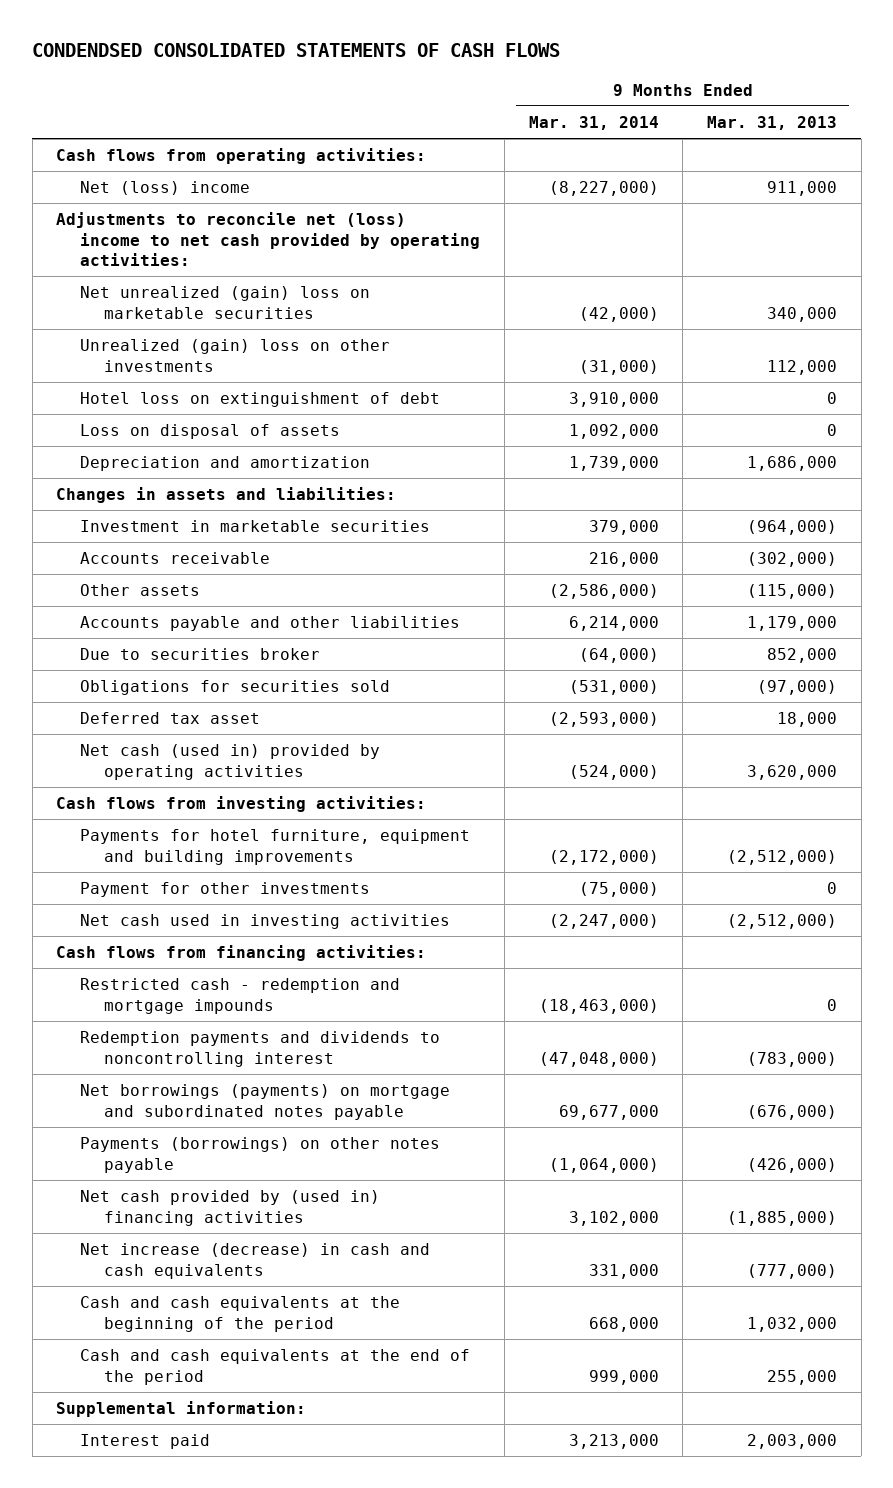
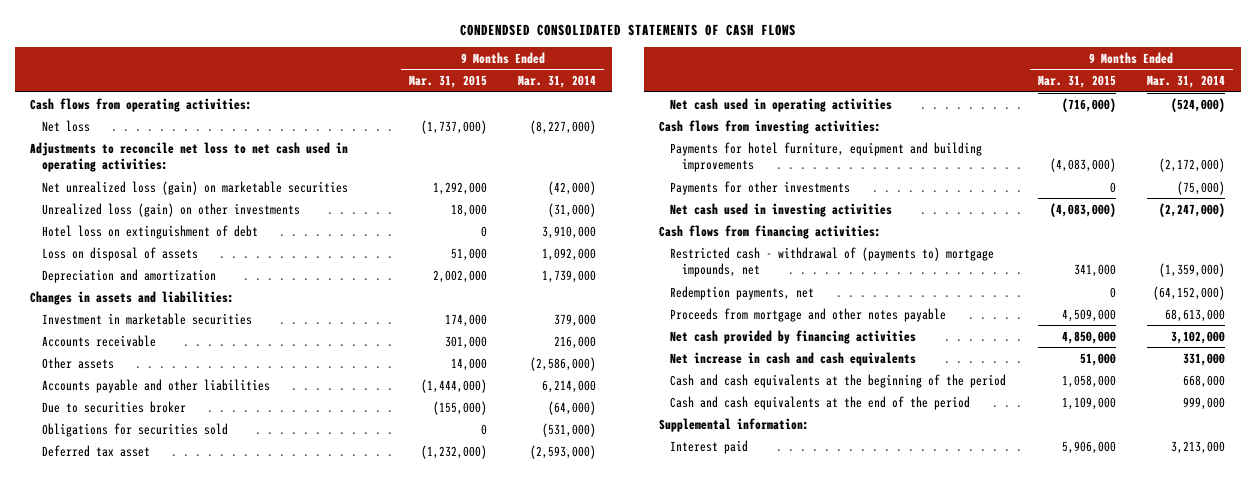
[707,116,838,131] Mar. 31, 2013 -> none
none -> [408,75,487,89] Mar. 31, 2015
[80,181,251,196] Net (loss) income -> [41,119,90,132] Net loss
[56,212,481,266] Adjustments to reconcile net (loss) income to net cash provided by operating activities: -> [30,141,349,173] Adjustments to reconcile net loss to net cash used in operating activities:
[80,286,371,319] Net unrealized (gain) loss on marketable securities -> [41,180,348,195] Net unrealized loss (gain) on marketable securities
[80,339,391,372] Unrealized (gain) loss on other investments -> [41,202,300,217] Unrealized loss (gain) on other investments
[80,744,381,780] Net cash (used in) provided by operating activities -> [670,97,893,112] Net cash used in operating activities
[80,882,371,898] Payment for other investments -> [670,180,851,195] Payments for other investments
[80,1084,451,1120] Net borrowings (payments) on mortgage and subordinated notes payable -> none
[80,978,401,1014] Restricted cash - redemption and mortgage impounds -> [670,246,995,278] Restricted cash - withdrawal of (payments to) mortgage impounds, net
[538,998,659,1014] (18,463,000) -> [1158,263,1225,278] (1,359,000)
[80,1031,441,1067] Redemption payments and dividends to noncontrolling interest -> [670,285,815,300] Redemption payments, net
[538,1051,659,1067] (47,048,000) -> [1152,285,1225,300] (64,152,000)
[80,1137,441,1173] Payments (borrowings) on other notes payable -> [670,307,947,322] Proceeds from mortgage and other notes payable
[548,1157,659,1173] (1,064,000) -> [1164,308,1225,322] 68,613,000
[80,1190,381,1226] Net cash provided by (used in) financing activities -> [670,329,917,344] Net cash provided by financing activities
[80,1243,431,1279] Net increase (decrease) in cash and cash equivalents -> [670,351,917,366] Net increase in cash and cash equivalents

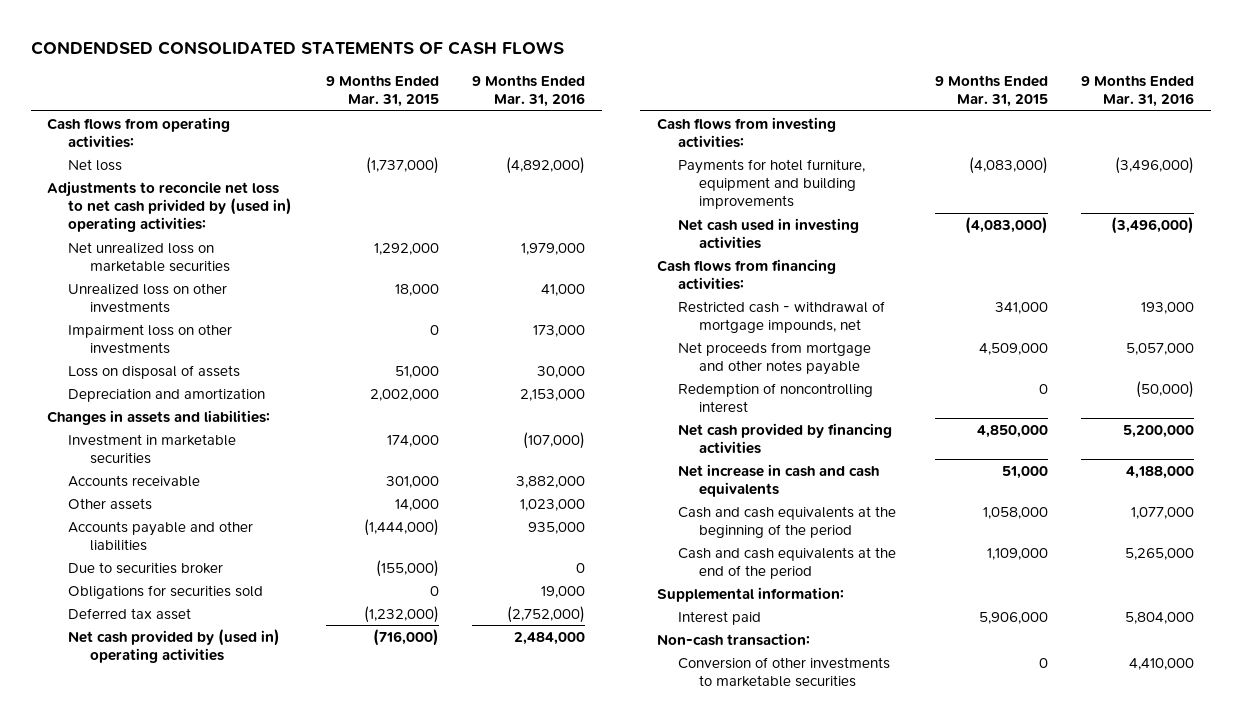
[518,75,597,89] Mar. 31, 2014 -> none
none -> [472,75,586,108] 9 Months Ended Mar. 31, 2016
[41,224,258,239] Hotel loss on extinguishment of debt -> none
[30,141,349,173] Adjustments to reconcile net loss to net cash used in operating activities: -> [47,180,293,233] Adjustments to reconcile net loss to net cash privided by (used in) operating activities:
[41,180,348,195] Net unrealized loss (gain) on marketable securities -> [68,241,230,272] Net unrealized loss on marketable securities
[41,202,300,217] Unrealized loss (gain) on other investments -> [68,282,228,313] Unrealized loss on other investments
none -> [68,323,233,354] Impairment loss on other investments
[670,97,893,112] Net cash used in operating activities -> [68,628,281,663] Net cash provided by (used in) operating activities
[670,180,851,195] Payments for other investments -> none
[670,285,815,300] Redemption payments, net -> none
[670,246,995,278] Restricted cash - withdrawal of (payments to) mortgage impounds, net -> [677,300,885,333] Restricted cash - withdrawal of mortgage impounds, net
[670,307,947,322] Proceeds from mortgage and other notes payable -> [677,341,871,375] Net proceeds from mortgage and other notes payable
none -> [677,382,873,413] Redemption of noncontrolling interest
none -> [656,632,810,646] Non-cash transaction:
none -> [677,656,890,687] Conversion of other investments to marketable securities

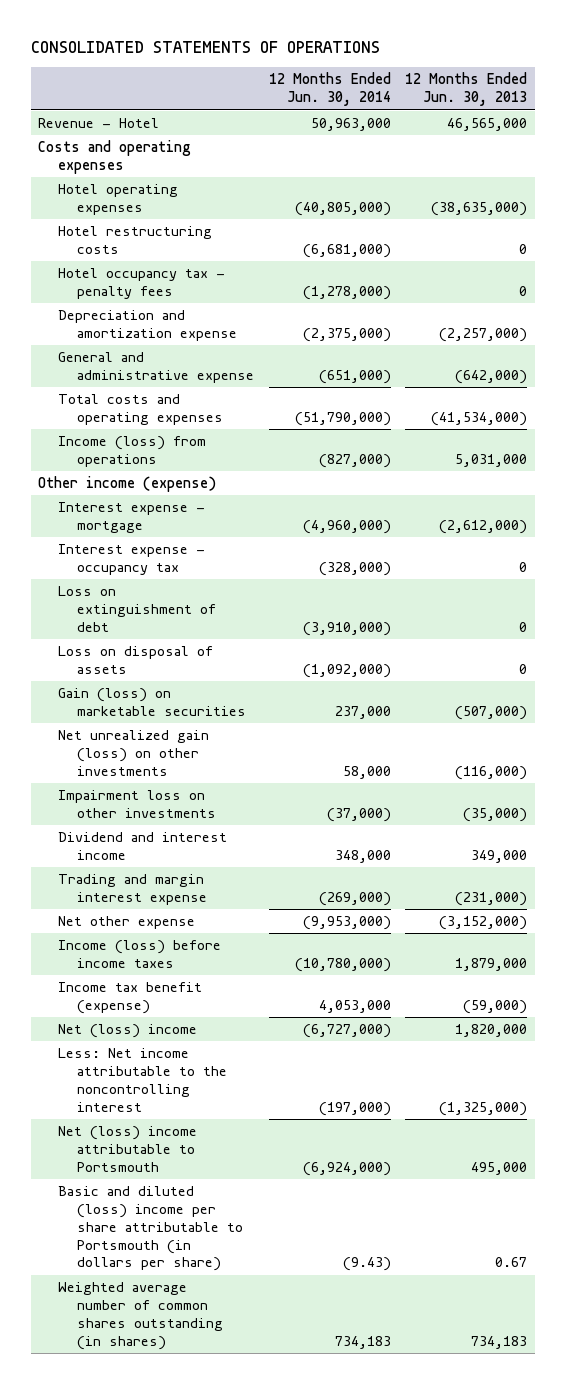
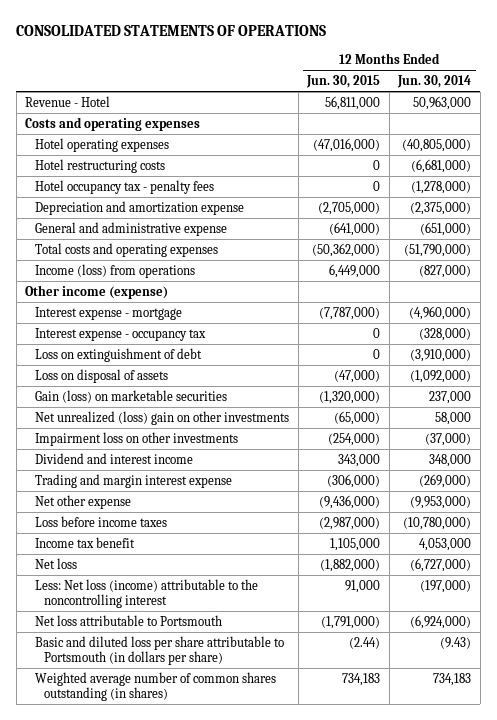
[405,72,528,107] 12 Months Ended Jun. 30, 2013 -> none
none -> [306,75,381,89] Jun. 30, 2015
[57,730,209,776] Net unrealized gain (loss) on other investments -> [34,410,289,425] Net unrealized (loss) gain on other investments
[57,940,221,968] Income (loss) before income taxes -> [34,515,167,527] Loss before income taxes
[57,982,202,1014] Income tax benefit (expense) -> [34,536,135,548] Income tax benefit
[57,1024,197,1039] Net (loss) income -> [34,557,77,569] Net loss
[57,1048,228,1112] Less: Net income attributable to the noncontrolling interest -> [34,578,258,609] Less: Net loss (income) attributable to the noncontrolling interest
[57,1126,197,1172] Net (loss) income attributable to Portsmouth -> [34,614,222,626] Net loss attributable to Portsmouth
[57,1186,244,1272] Basic and diluted (loss) income per share attributable to Portsmouth (in dollars per share) -> [34,635,284,666] Basic and diluted loss per share attributable to Portsmouth (in dollars per share)

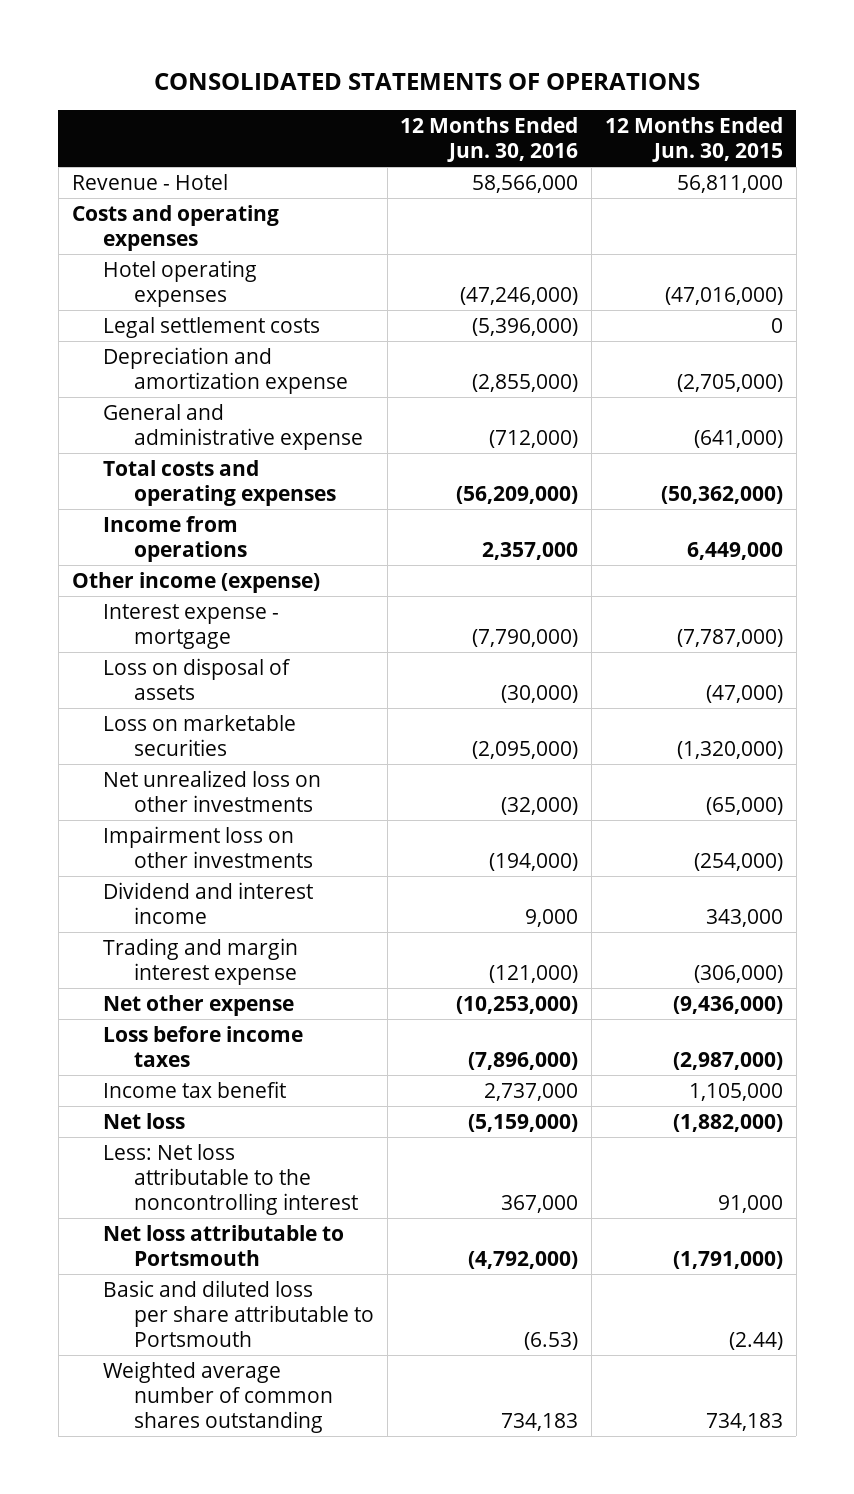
[397,75,472,89] Jun. 30, 2014 -> none
none -> [400,116,579,162] 12 Months Ended Jun. 30, 2016
[34,158,165,173] Hotel restructuring costs -> none
[34,179,214,194] Hotel occupancy tax - penalty fees -> none
none -> [102,316,320,338] Legal settlement costs
[34,263,195,278] Income (loss) from operations -> [102,515,247,562] Income from operations
[34,327,206,341] Interest expense - occupancy tax -> none
[34,347,202,362] Loss on extinguishment of debt -> none
[34,389,227,403] Gain (loss) on marketable securities -> [102,714,296,756] Loss on marketable securities
[34,410,289,425] Net unrealized (loss) gain on other investments -> [102,769,321,812] Net unrealized loss on other investments
[34,578,258,609] Less: Net loss (income) attributable to the noncontrolling interest -> [102,1143,358,1215] Less: Net loss attributable to the noncontrolling interest
[34,635,284,666] Basic and diluted loss per share attributable to Portsmouth (in dollars per share) -> [102,1279,374,1347] Basic and diluted loss per share attributable to Portsmouth
[34,671,276,702] Weighted average number of common shares outstanding (in shares) -> [102,1360,333,1433] Weighted average number of common shares outstanding

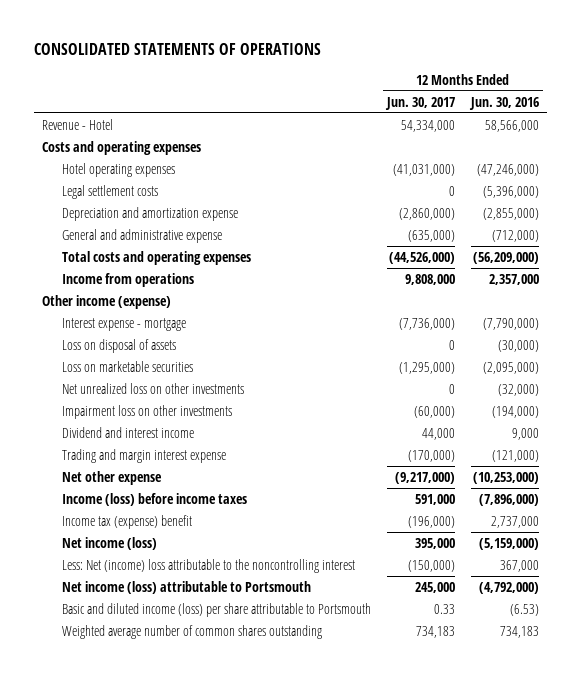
[604,116,783,162] 12 Months Ended Jun. 30, 2015 -> none
none -> [385,96,456,110] Jun. 30, 2017
[102,1025,303,1067] Loss before income taxes -> [61,492,247,506] Income (loss) before income taxes
[102,1080,286,1098] Income tax benefit -> [61,514,192,529] Income tax (expense) benefit
[102,1112,185,1129] Net loss -> [61,536,157,550] Net income (loss)
[102,1143,358,1215] Less: Net loss attributable to the noncontrolling interest -> [61,558,355,573] Less: Net (income) loss attributable to the noncontrolling interest
[102,1224,344,1266] Net loss attributable to Portsmouth -> [61,580,311,594] Net income (loss) attributable to Portsmouth
[102,1279,374,1347] Basic and diluted loss per share attributable to Portsmouth -> [61,602,371,617] Basic and diluted income (loss) per share attributable to Portsmouth

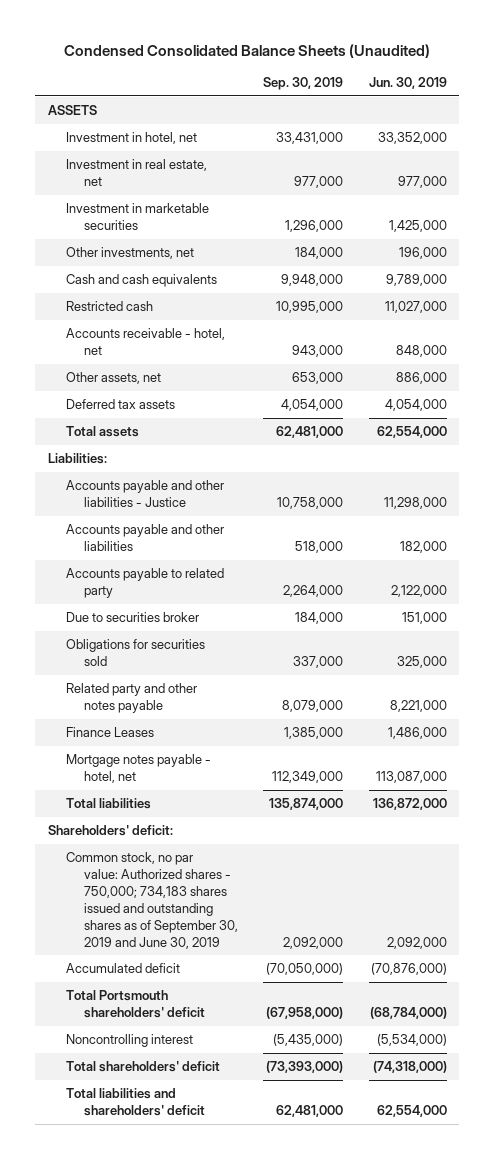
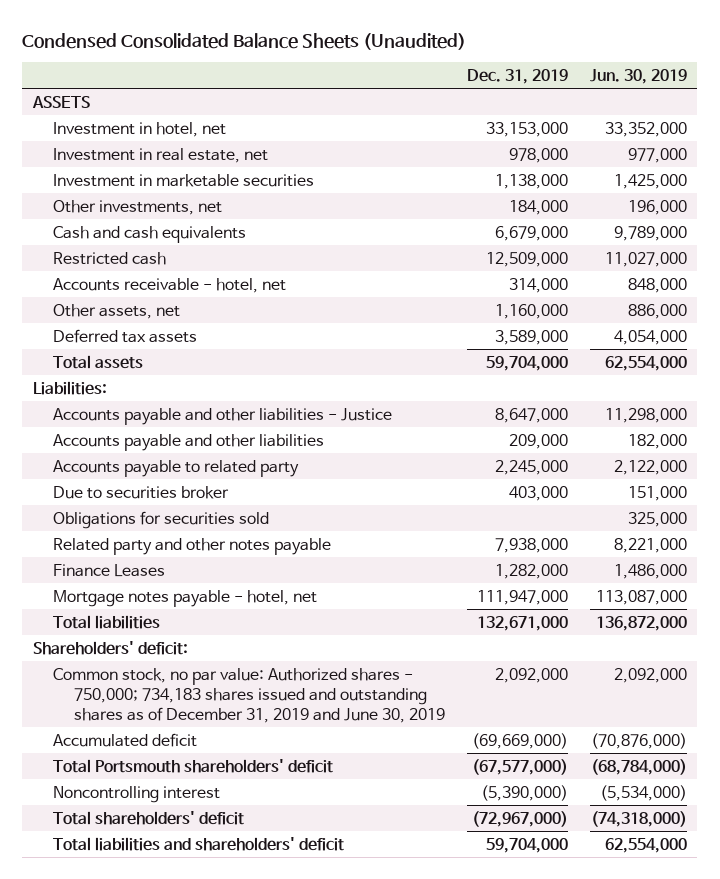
[263,77,344,91] Sep. 30, 2019 -> none
none -> [466,68,568,84] Dec. 31, 2019
[65,852,238,949] Common stock, no par value: Authorized shares - 750,000; 734,183 shares issued and outstanding shares as of September 30, 2019 and June 30, 2019 -> [53,667,445,723] Common stock, no par value: Authorized shares - 750,000; 734,183 shares issued and outstanding shares as of December 31, 2019 and June 30, 2019

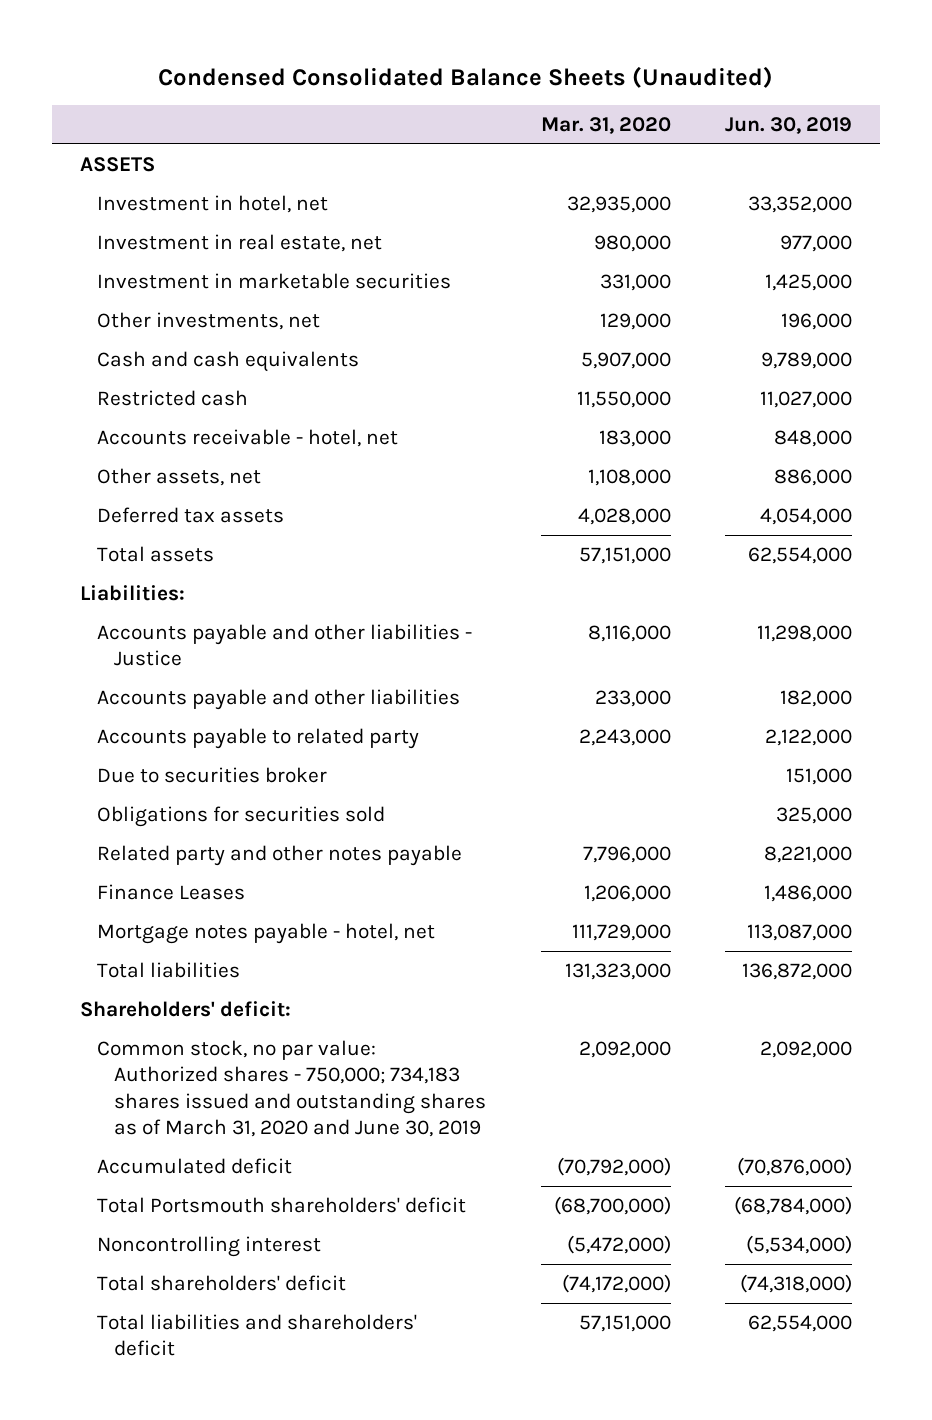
[466,68,568,84] Dec. 31, 2019 -> none
none -> [540,117,671,135] Mar. 31, 2020
[53,667,445,723] Common stock, no par value: Authorized shares - 750,000; 734,183 shares issued and outstanding shares as of December 31, 2019 and June 30, 2019 -> [96,1039,486,1138] Common stock, no par value: Authorized shares - 750,000; 734,183 shares issued and outstanding shares as of March 31, 2020 and June 30, 2019

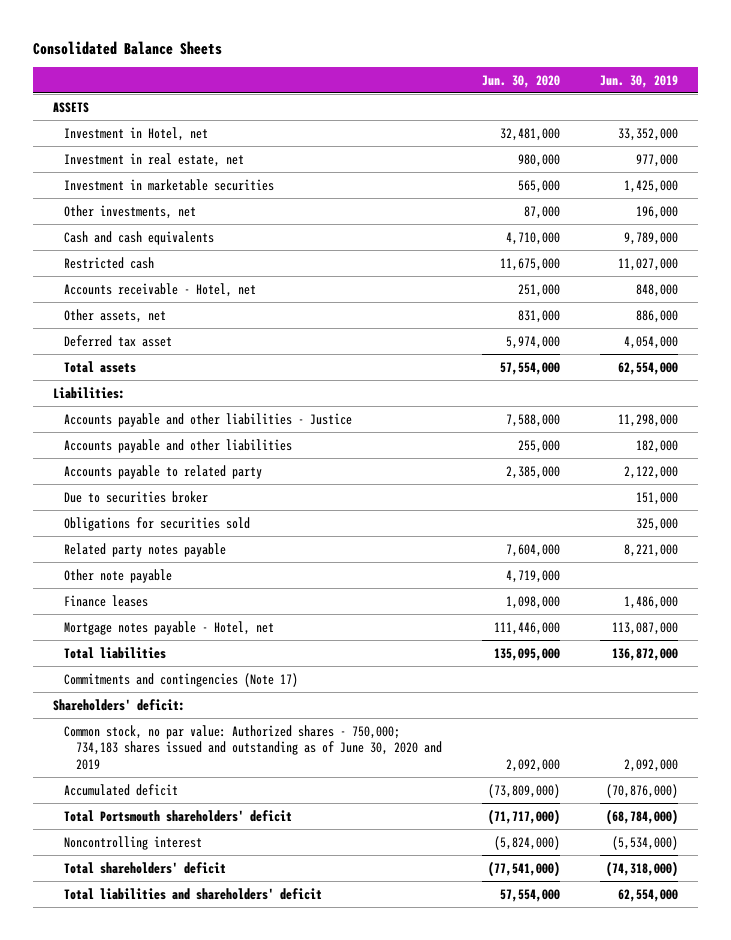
[158,65,774,88] Condensed Consolidated Balance Sheets (Unaudited) -> [32,40,222,55] Consolidated Balance Sheets
[540,117,671,135] Mar. 31, 2020 -> none
none -> [481,74,560,88] Jun. 30, 2020
[96,194,328,213] Investment in hotel, net -> [64,126,209,141] Investment in Hotel, net
[96,428,398,447] Accounts receivable - hotel, net -> [64,282,257,297] Accounts receivable - Hotel, net
[96,506,284,523] Deferred tax assets -> [64,334,173,347] Deferred tax asset
[96,844,462,866] Related party and other notes payable -> [64,542,227,557] Related party notes payable
none -> [64,568,173,583] Other note payable
[96,883,245,900] Finance Leases -> [64,594,149,607] Finance leases
[96,922,435,944] Mortgage notes payable - hotel, net -> [64,620,275,635] Mortgage notes payable - Hotel, net
none -> [64,672,299,687] Commitments and contingencies (Note 17)
[96,1039,486,1138] Common stock, no par value: Authorized shares - 750,000; 734,183 shares issued and outstanding shares as of March 31, 2020 and June 30, 2019 -> [64,724,442,770] Common stock, no par value: Authorized shares - 750,000; 734,183 shares issued and outstanding as of June 30, 2020 and 2019

